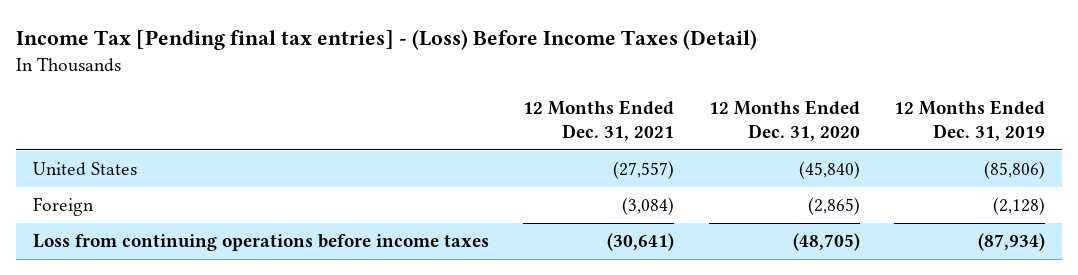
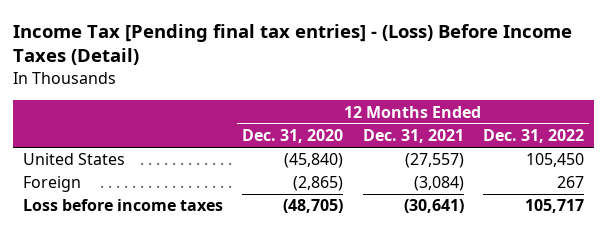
[894,99,1046,141] 12 Months Ended Dec. 31, 2019 -> none
none -> [483,129,585,144] Dec. 31, 2022
[33,234,490,252] Loss from continuing operations before income taxes -> [22,199,223,212] Loss before income taxes

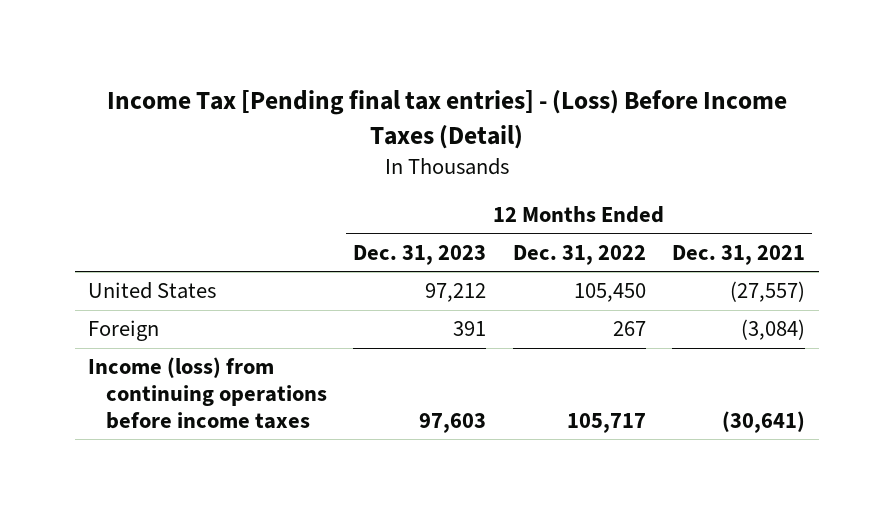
[242,129,344,144] Dec. 31, 2020 -> none
none -> [353,244,487,265] Dec. 31, 2023
[22,199,223,212] Loss before income taxes -> [87,357,327,429] Income (loss) from continuing operations before income taxes

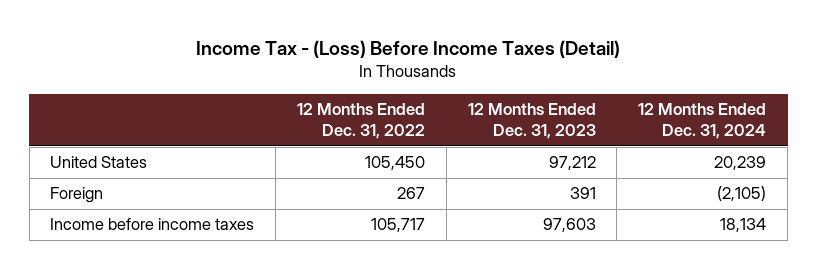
[106,90,787,149] Income Tax [Pending final tax entries] - (Loss) Before Income Taxes (Detail) -> [196,39,621,58] Income Tax - (Loss) Before Income Taxes (Detail)
[672,244,806,265] Dec. 31, 2021 -> none
none -> [638,103,767,140] 12 Months Ended Dec. 31, 2024
[87,357,327,429] Income (loss) from continuing operations before income taxes -> [50,218,255,231] Income before income taxes

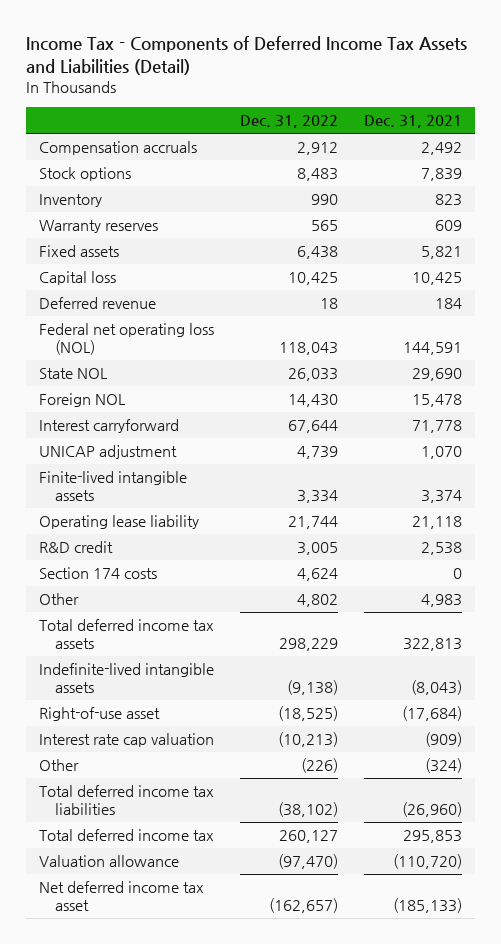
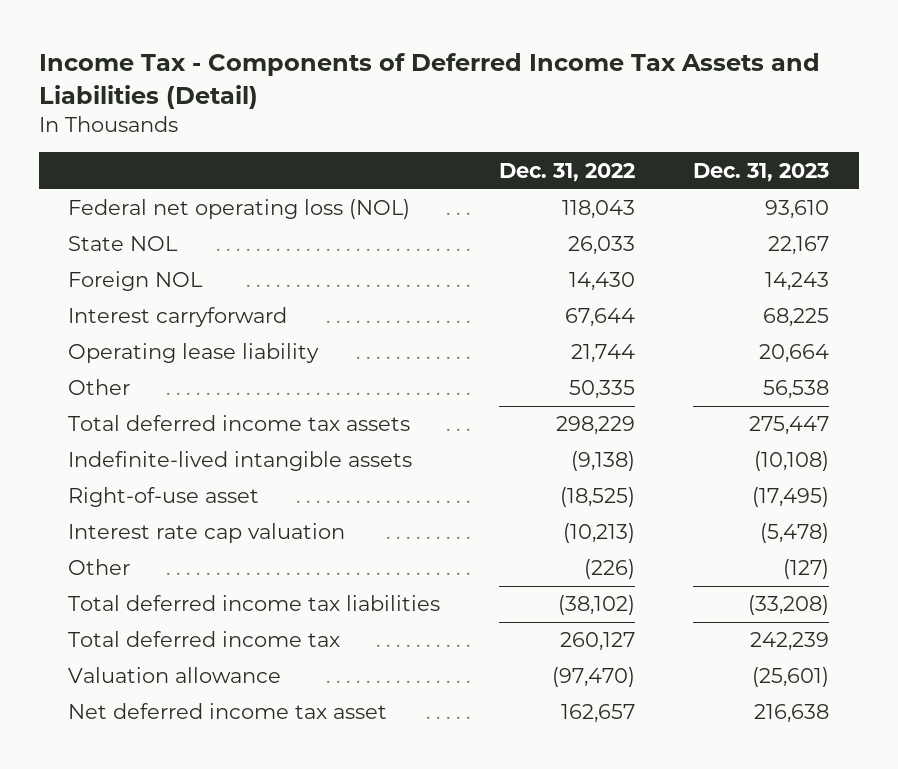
[364,115,463,129] Dec. 31, 2021 -> none
none -> [693,162,830,182] Dec. 31, 2023
[38,141,197,156] Compensation accruals -> none
[38,167,131,182] Stock options -> none
[38,194,102,208] Inventory -> none
[38,220,158,234] Warranty reserves -> none
[38,245,119,258] Fixed assets -> none
[38,271,116,286] Capital loss -> none
[38,297,156,310] Deferred revenue -> none
[38,445,177,460] UNICAP adjustment -> none
[38,471,187,502] Finite-lived intangible assets -> none
[38,541,113,554] R&D credit -> none
[38,567,157,580] Section 174 costs -> none
[297,594,339,608] 4,802 -> [568,380,635,400] 50,335
[269,898,339,914] (162,657) -> [560,704,635,724] 162,657

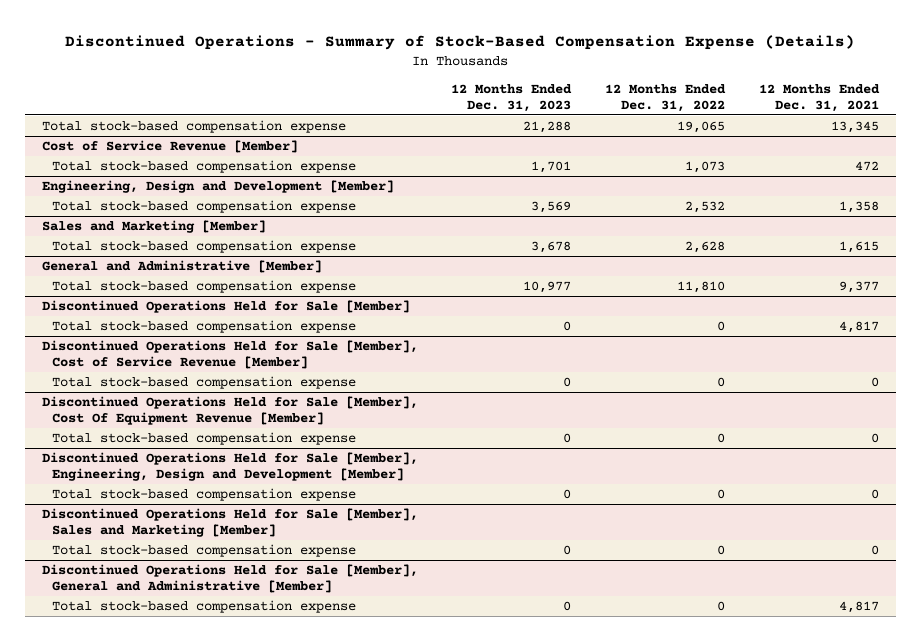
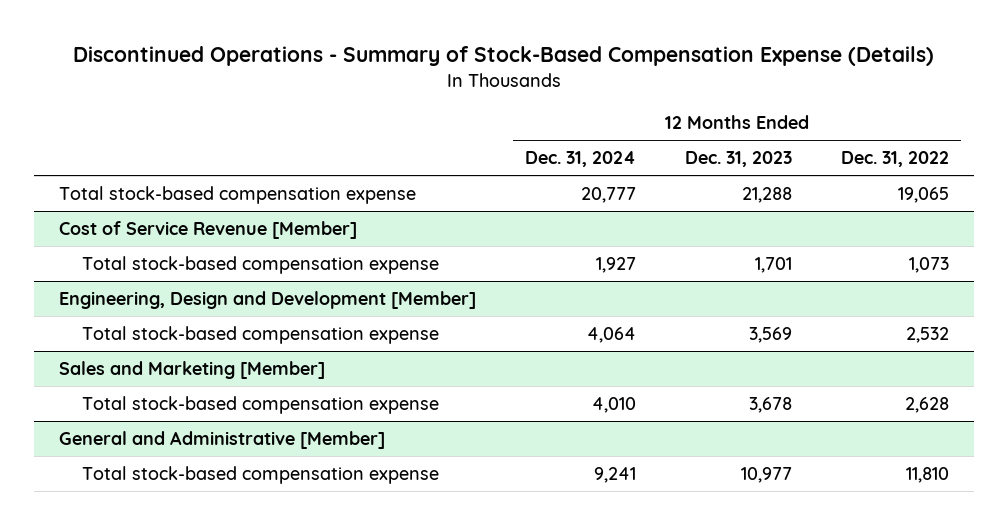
[759,83,881,113] 12 Months Ended Dec. 31, 2021 -> none
none -> [524,151,636,168] Dec. 31, 2024
[41,299,410,313] Discontinued Operations Held for Sale [Member] -> none
[52,319,357,333] Total stock-based compensation expense -> none
[41,339,418,370] Discontinued Operations Held for Sale [Member], Cost of Service Revenue [Member] -> none
[52,375,357,389] Total stock-based compensation expense -> none
[41,395,418,426] Discontinued Operations Held for Sale [Member], Cost Of Equipment Revenue [Member] -> none
[52,431,357,445] Total stock-based compensation expense -> none
[41,451,418,482] Discontinued Operations Held for Sale [Member], Engineering, Design and Development [Member] -> none
[52,487,357,501] Total stock-based compensation expense -> none
[41,507,418,538] Discontinued Operations Held for Sale [Member], Sales and Marketing [Member] -> none
[52,543,357,557] Total stock-based compensation expense -> none
[41,563,418,594] Discontinued Operations Held for Sale [Member], General and Administrative [Member] -> none
[52,599,357,613] Total stock-based compensation expense -> none

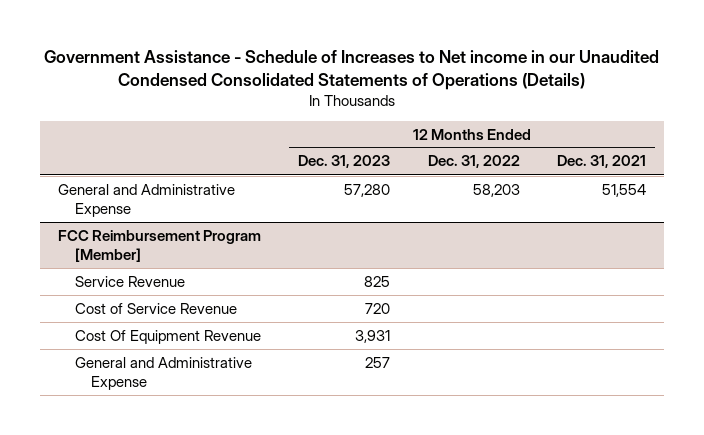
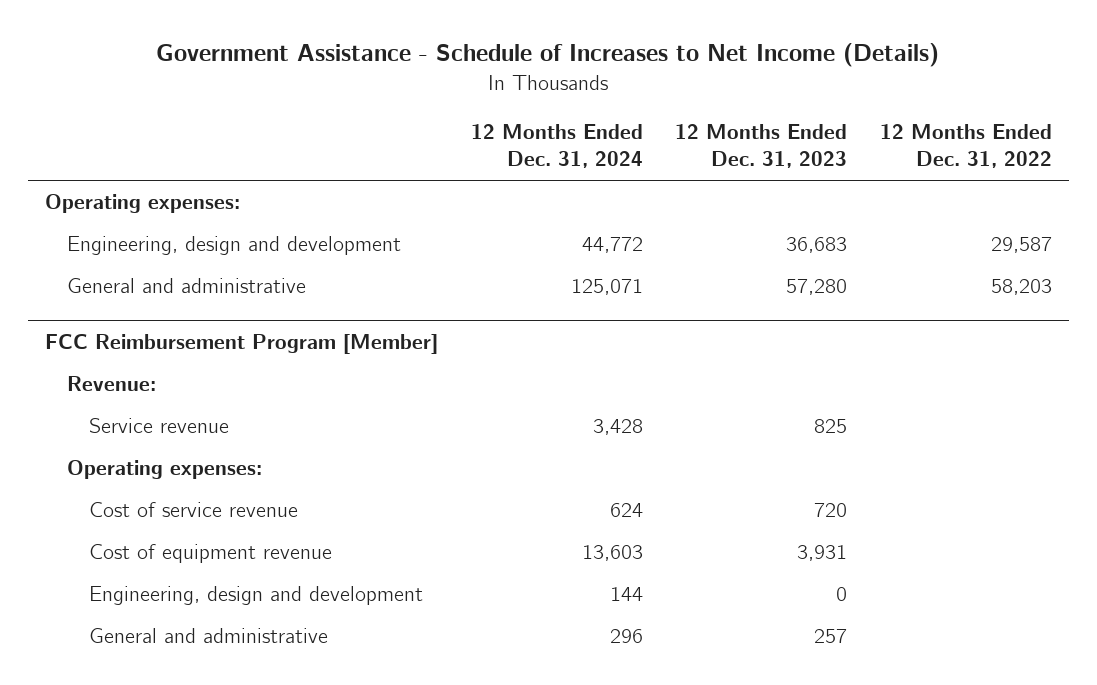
[44,49,660,90] Government Assistance - Schedule of Increases to Net income in our Unaudited Condensed Consolidated Statements of Operations (Details) -> [156,43,940,68] Government Assistance - Schedule of Increases to Net Income (Details)
[556,155,646,169] Dec. 31, 2021 -> none
none -> [470,124,643,169] 12 Months Ended Dec. 31, 2024
none -> [44,194,240,214] Operating expenses:
none -> [67,236,402,256] Engineering, design and development
[58,183,236,218] General and Administrative Expense -> [67,278,307,294] General and administrative
none -> [67,376,157,392] Revenue:
[74,275,185,287] Service Revenue -> [89,418,230,434] Service revenue
none -> [67,460,263,480] Operating expenses:
[74,302,237,314] Cost of Service Revenue -> [89,502,299,518] Cost of service revenue
[74,329,261,344] Cost Of Equipment Revenue -> [89,544,333,564] Cost of equipment revenue
none -> [89,586,424,606] Engineering, design and development
[74,356,252,391] General and Administrative Expense -> [89,628,329,644] General and administrative

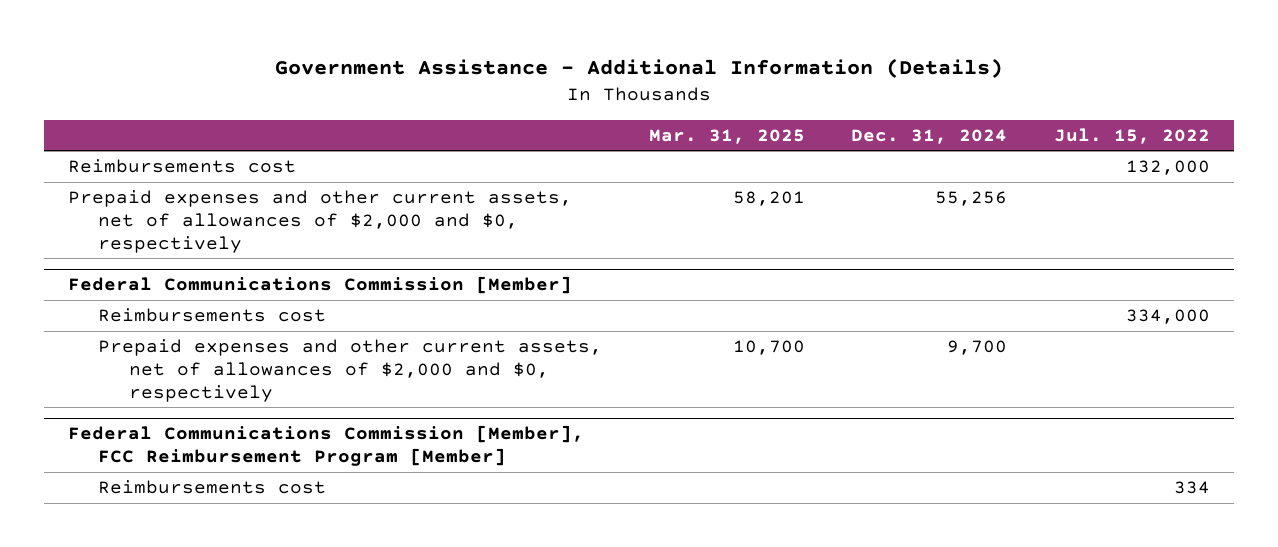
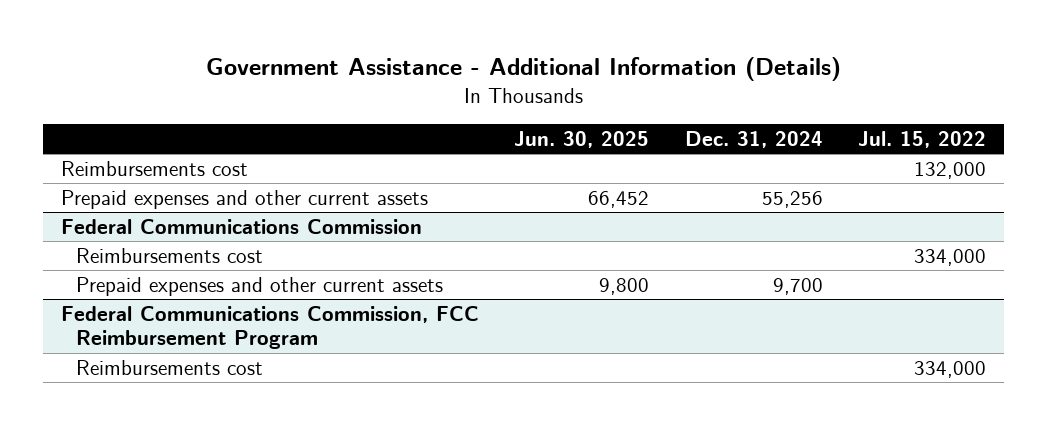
[648,128,805,144] Mar. 31, 2025 -> none
none -> [514,131,650,149] Jun. 30, 2025
[67,190,572,253] Prepaid expenses and other current assets, net of allowances of $2,000 and $0, respectively -> [60,189,428,209] Prepaid expenses and other current assets
[67,276,572,295] Federal Communications Commission [Member] -> [60,218,422,234] Federal Communications Commission
[98,339,603,402] Prepaid expenses and other current assets, net of allowances of $2,000 and $0, respectively -> [75,276,443,296] Prepaid expenses and other current assets
[67,425,584,467] Federal Communications Commission [Member], FCC Reimbursement Program [Member] -> [60,305,479,350] Federal Communications Commission, FCC Reimbursement Program
[1174,481,1211,495] 334 -> [914,360,987,378] 334,000

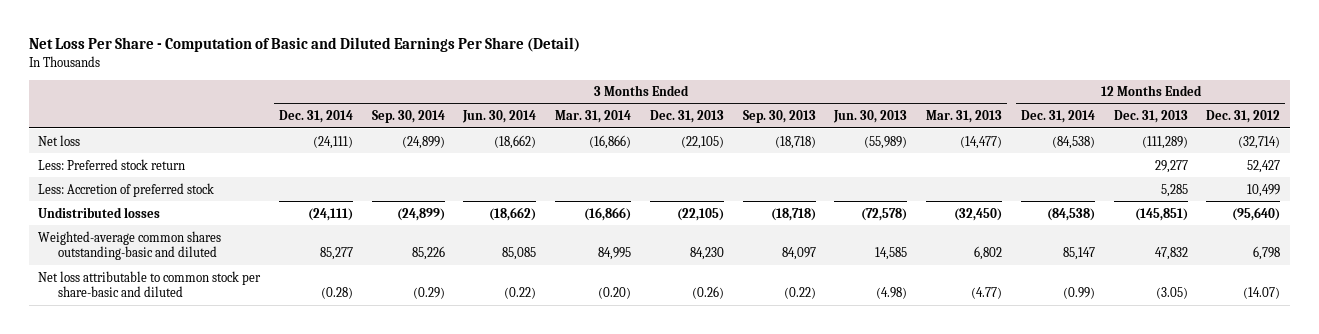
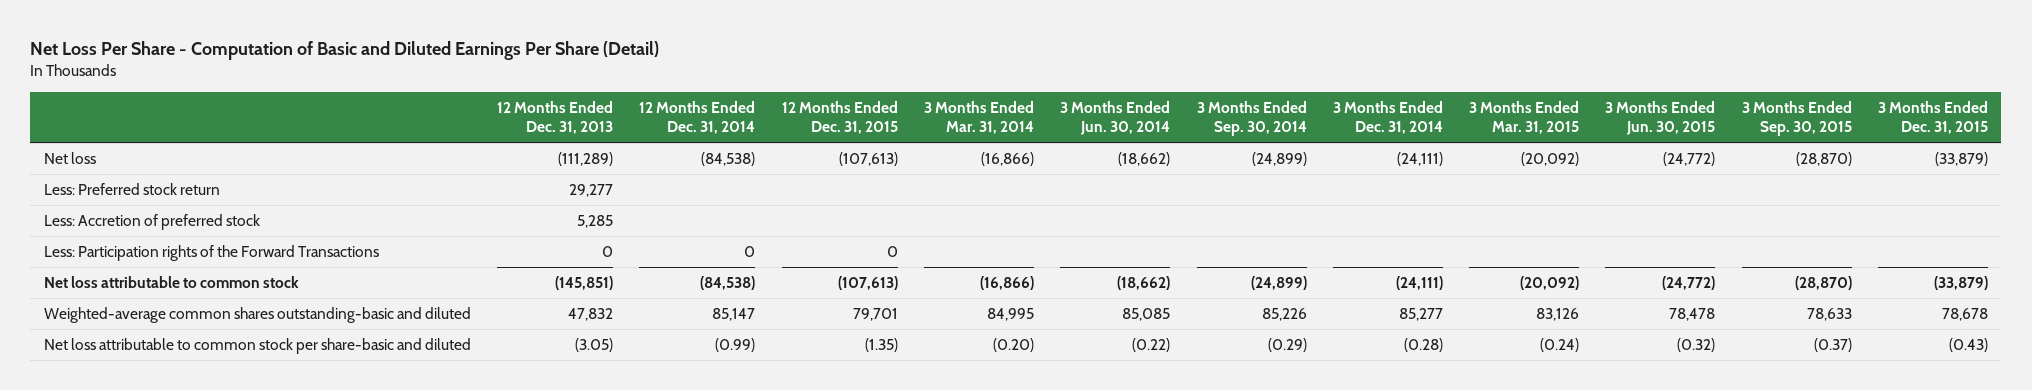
[649,110,724,124] Dec. 31, 2013 -> none
[742,110,816,124] Sep. 30, 2013 -> none
[833,110,908,124] Jun. 30, 2013 -> none
[926,110,1003,124] Mar. 31, 2013 -> none
[1206,110,1281,124] Dec. 31, 2012 -> none
none -> [781,100,898,135] 12 Months Ended Dec. 31, 2015
none -> [1469,100,1580,135] 3 Months Ended Mar. 31, 2015
none -> [1605,100,1716,136] 3 Months Ended Jun. 30, 2015
none -> [1741,100,1852,137] 3 Months Ended Sep. 30, 2015
none -> [1878,100,1989,135] 3 Months Ended Dec. 31, 2015
none -> [43,244,379,261] Less: Participation rights of the Forward Transactions
[38,206,161,218] Undistributed losses -> [43,275,299,288] Net loss attributable to common stock

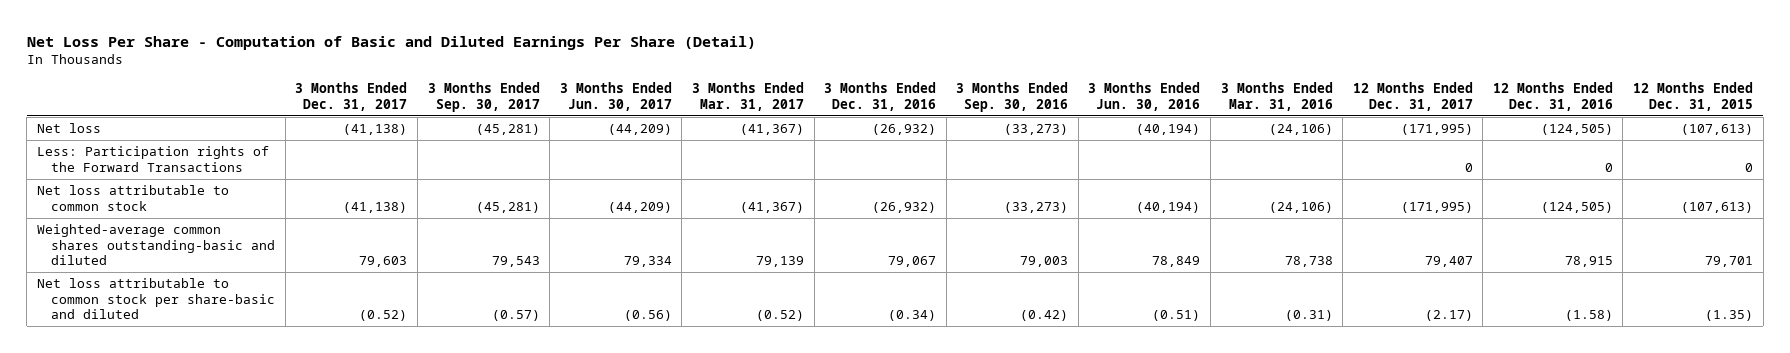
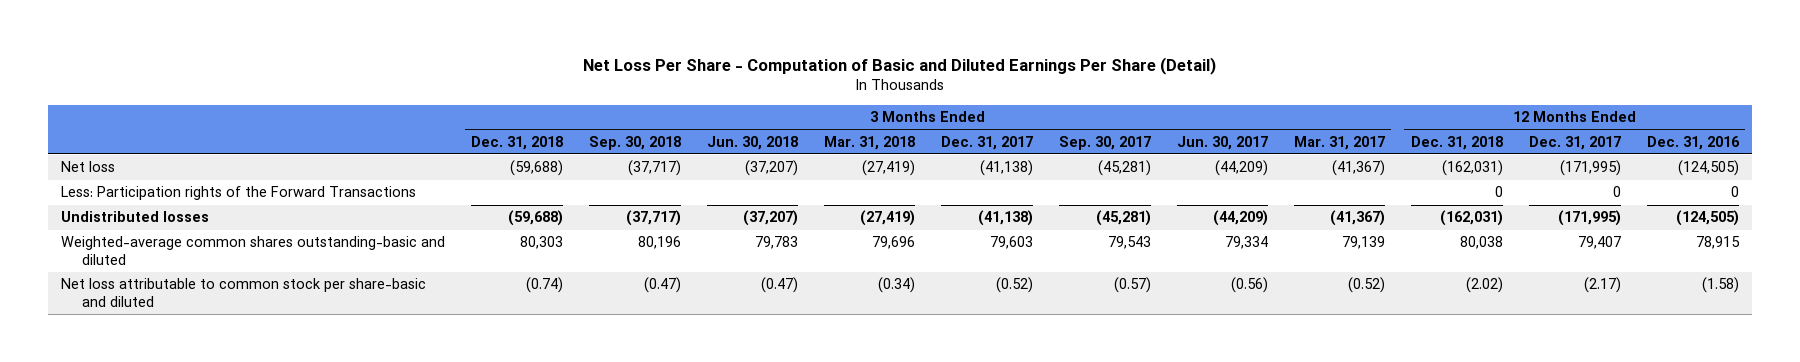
[824,82,937,111] 3 Months Ended Dec. 31, 2016 -> none
[956,82,1069,112] 3 Months Ended Sep. 30, 2016 -> none
[1088,82,1201,111] 3 Months Ended Jun. 30, 2016 -> none
[1220,82,1333,111] 3 Months Ended Mar. 31, 2016 -> none
[1633,82,1754,111] 12 Months Ended Dec. 31, 2015 -> none
none -> [471,135,564,150] Dec. 31, 2018
none -> [588,135,681,150] Sep. 30, 2018
none -> [706,135,798,150] Jun. 30, 2018
none -> [823,135,915,150] Mar. 31, 2018
none -> [1410,135,1503,150] Dec. 31, 2018
[37,185,230,211] Net loss attributable to common stock -> [61,211,210,223] Undistributed losses

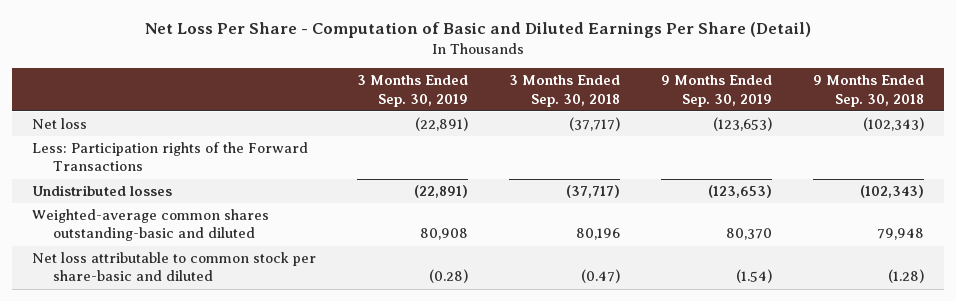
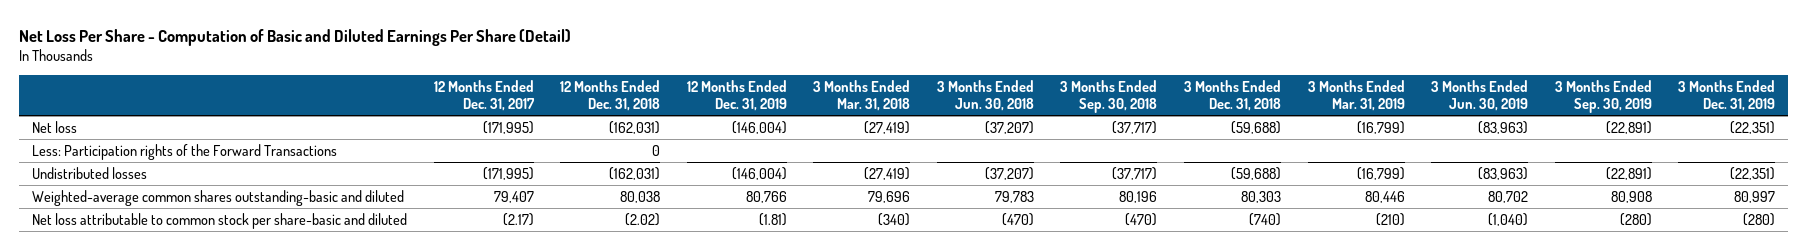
[661,75,773,107] 9 Months Ended Sep. 30, 2019 -> none
[812,75,924,107] 9 Months Ended Sep. 30, 2018 -> none
none -> [433,80,535,112] 12 Months Ended Dec. 31, 2017
none -> [560,80,661,112] 12 Months Ended Dec. 31, 2018
none -> [686,80,787,112] 12 Months Ended Dec. 31, 2019
none -> [813,80,911,112] 3 Months Ended Mar. 31, 2018
none -> [936,80,1034,112] 3 Months Ended Jun. 30, 2018
none -> [1184,80,1282,112] 3 Months Ended Dec. 31, 2018
none -> [1307,80,1405,112] 3 Months Ended Mar. 31, 2019
none -> [1431,80,1529,112] 3 Months Ended Jun. 30, 2019
none -> [1678,80,1776,112] 3 Months Ended Dec. 31, 2019
[429,269,469,284] (0.28) -> [1619,212,1652,226] (280)
[581,269,621,284] (0.47) -> [1125,212,1158,226] (470)

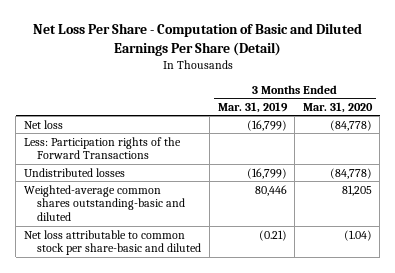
[433,80,535,112] 12 Months Ended Dec. 31, 2017 -> none
[560,80,661,112] 12 Months Ended Dec. 31, 2018 -> none
[686,80,787,112] 12 Months Ended Dec. 31, 2019 -> none
[813,80,911,112] 3 Months Ended Mar. 31, 2018 -> none
[936,80,1034,112] 3 Months Ended Jun. 30, 2018 -> none
[1060,80,1158,114] 3 Months Ended Sep. 30, 2018 -> none
[1184,80,1282,112] 3 Months Ended Dec. 31, 2018 -> none
[1431,80,1529,112] 3 Months Ended Jun. 30, 2019 -> none
[1554,80,1652,114] 3 Months Ended Sep. 30, 2019 -> none
[1678,80,1776,112] 3 Months Ended Dec. 31, 2019 -> none
none -> [302,101,373,113] Mar. 31, 2020
[1375,212,1405,226] (210) -> [258,229,287,241] (0.21)

